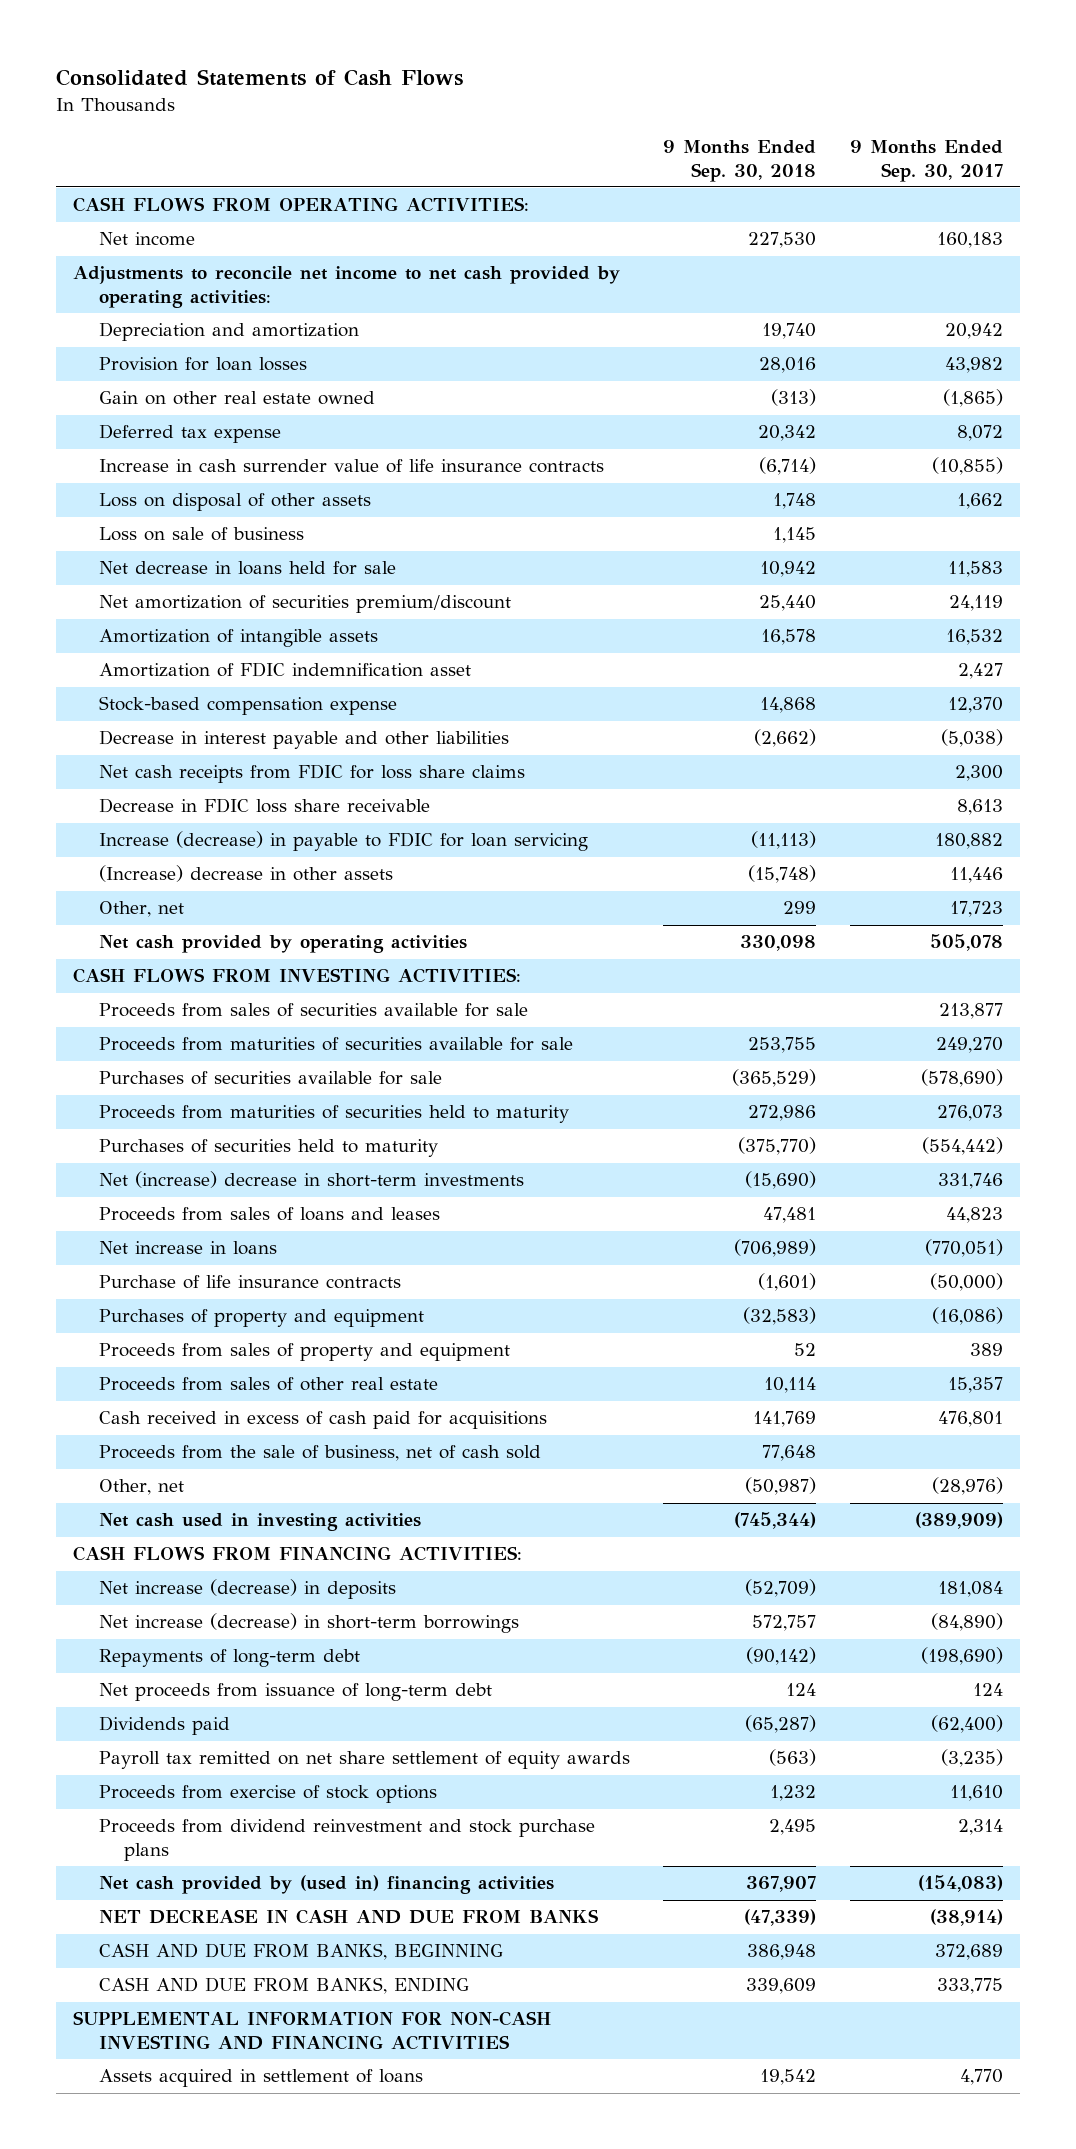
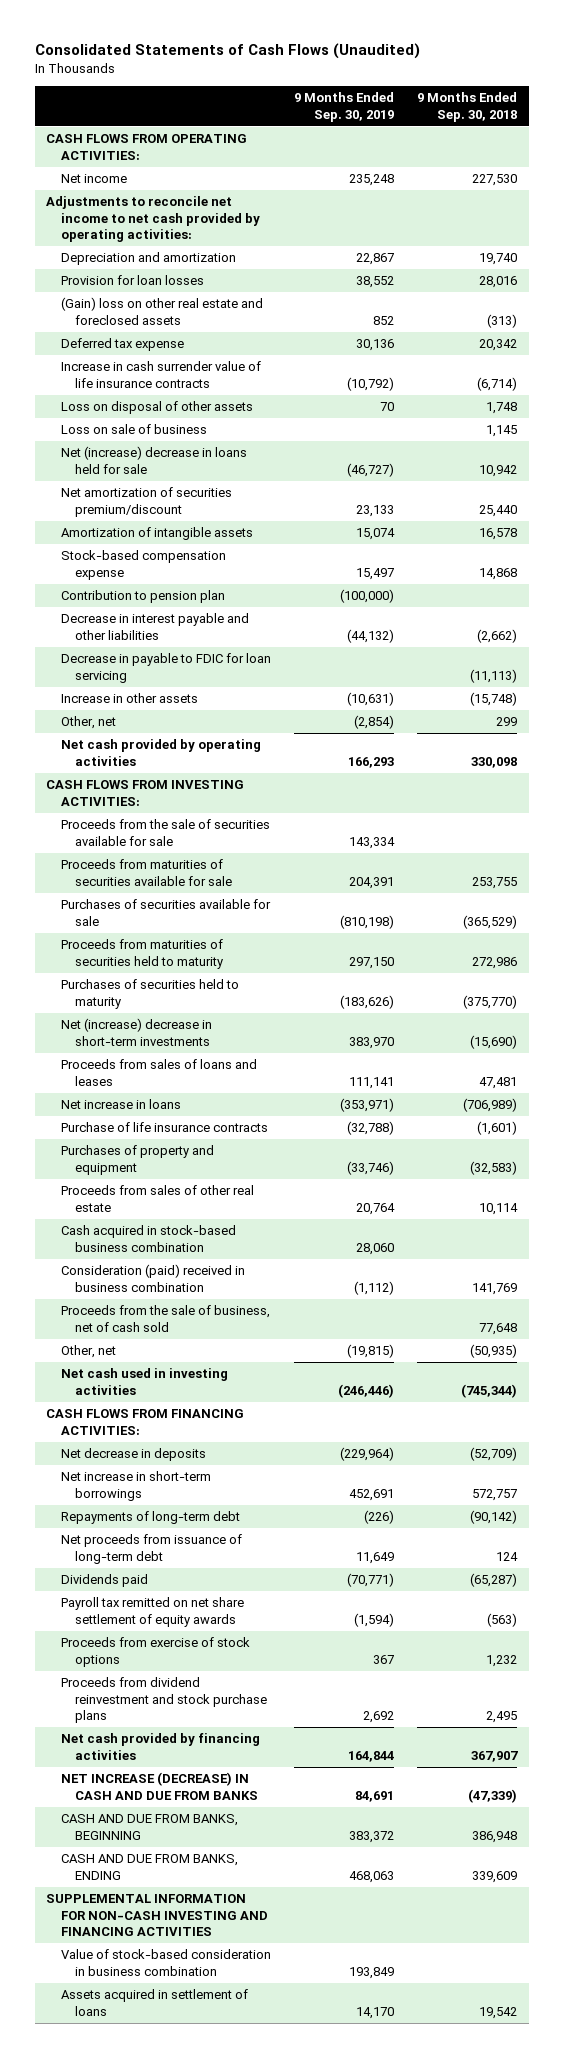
[56,69,464,87] Consolidated Statements of Cash Flows -> [34,43,420,60] Consolidated Statements of Cash Flows (Unaudited)
[850,140,1004,182] 9 Months Ended Sep. 30, 2017 -> none
none -> [293,92,394,122] 9 Months Ended Sep. 30, 2019
[98,391,375,406] Gain on other real estate owned -> [60,297,263,325] (Gain) loss on other real estate and foreclosed assets
[98,561,396,576] Net decrease in loans held for sale -> [60,446,247,474] Net (increase) decrease in loans held for sale
[98,662,471,678] Amortization of FDIC indemnification asset -> none
none -> [60,590,225,604] Contribution to pension plan
[98,764,525,784] Net cash receipts from FDIC for loss share claims -> none
[98,798,430,814] Decrease in FDIC loss share receivable -> none
[98,831,588,852] Increase (decrease) in payable to FDIC for loan servicing -> [60,653,271,683] Decrease in payable to FDIC for loan servicing
[98,865,393,883] (Increase) decrease in other assets -> [60,693,198,704] Increase in other assets
[98,1003,528,1018] Proceeds from sales of securities available for sale -> [60,819,270,846] Proceeds from the sale of securities available for sale
[98,1343,510,1362] Proceeds from sales of property and equipment -> none
none -> [60,1225,236,1252] Cash acquired in stock-based business combination
[98,1411,547,1430] Cash received in excess of cash paid for acquisitions -> [60,1264,245,1292] Consideration (paid) received in business combination
[745,1477,817,1496] (50,987) -> [470,1344,518,1359] (50,935)
[98,1579,396,1600] Net increase (decrease) in deposits -> [60,1448,206,1462] Net decrease in deposits
[98,1613,519,1634] Net increase (decrease) in short-term borrowings -> [60,1471,211,1501] Net increase in short-term borrowings
[98,1875,554,1895] Net cash provided by (used in) financing activities -> [60,1733,260,1760] Net cash provided by financing activities
[98,1909,599,1925] NET DECREASE IN CASH AND DUE FROM BANKS -> [60,1772,258,1800] NET INCREASE (DECREASE) IN CASH AND DUE FROM BANKS
none -> [60,1949,271,1976] Value of stock-based consideration in business combination

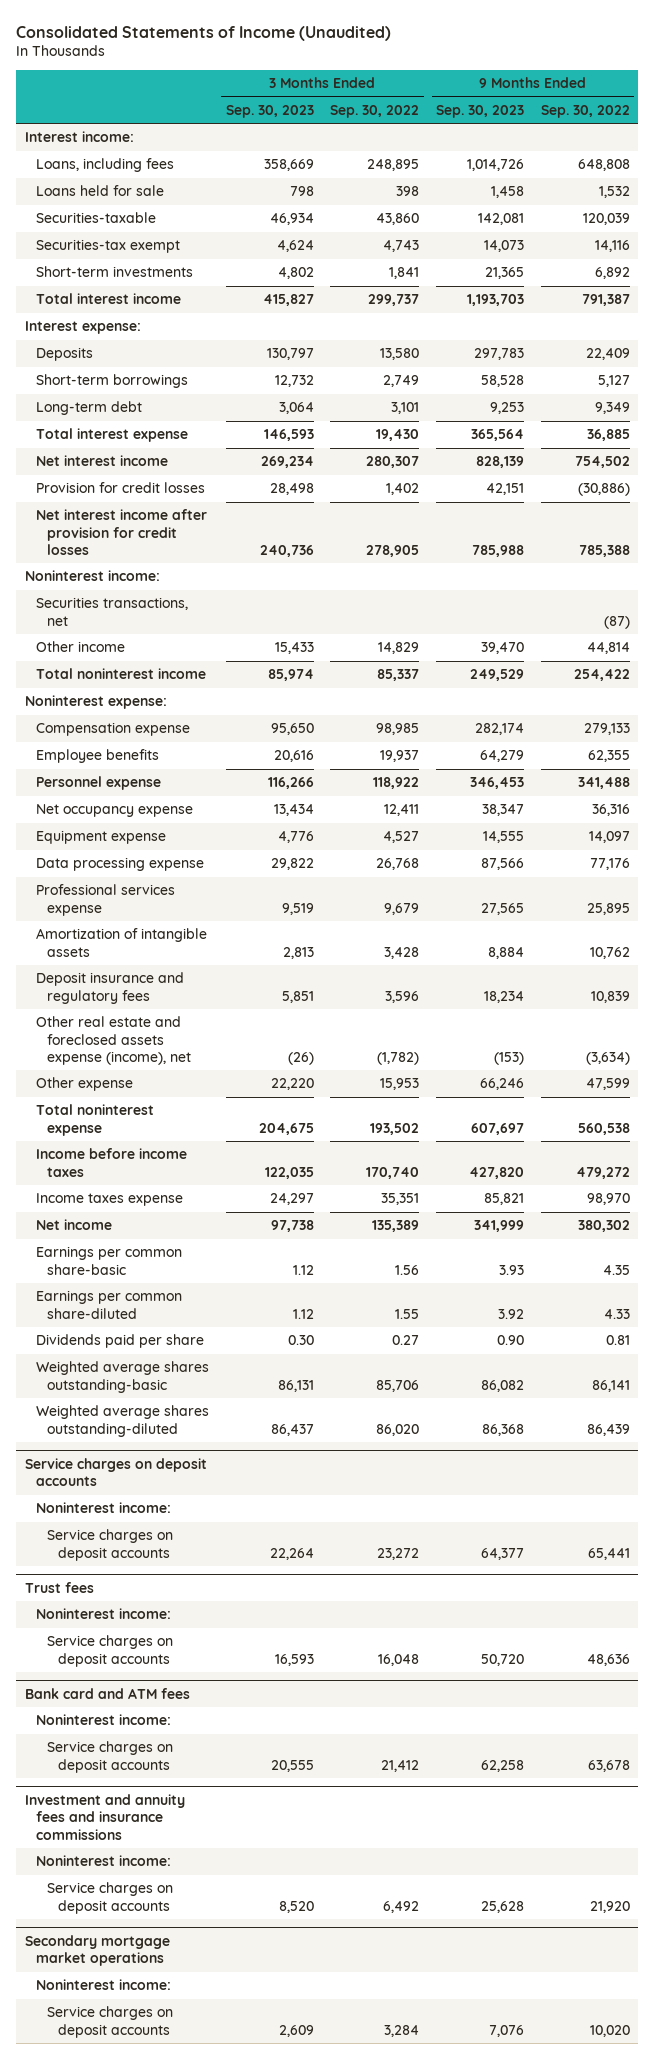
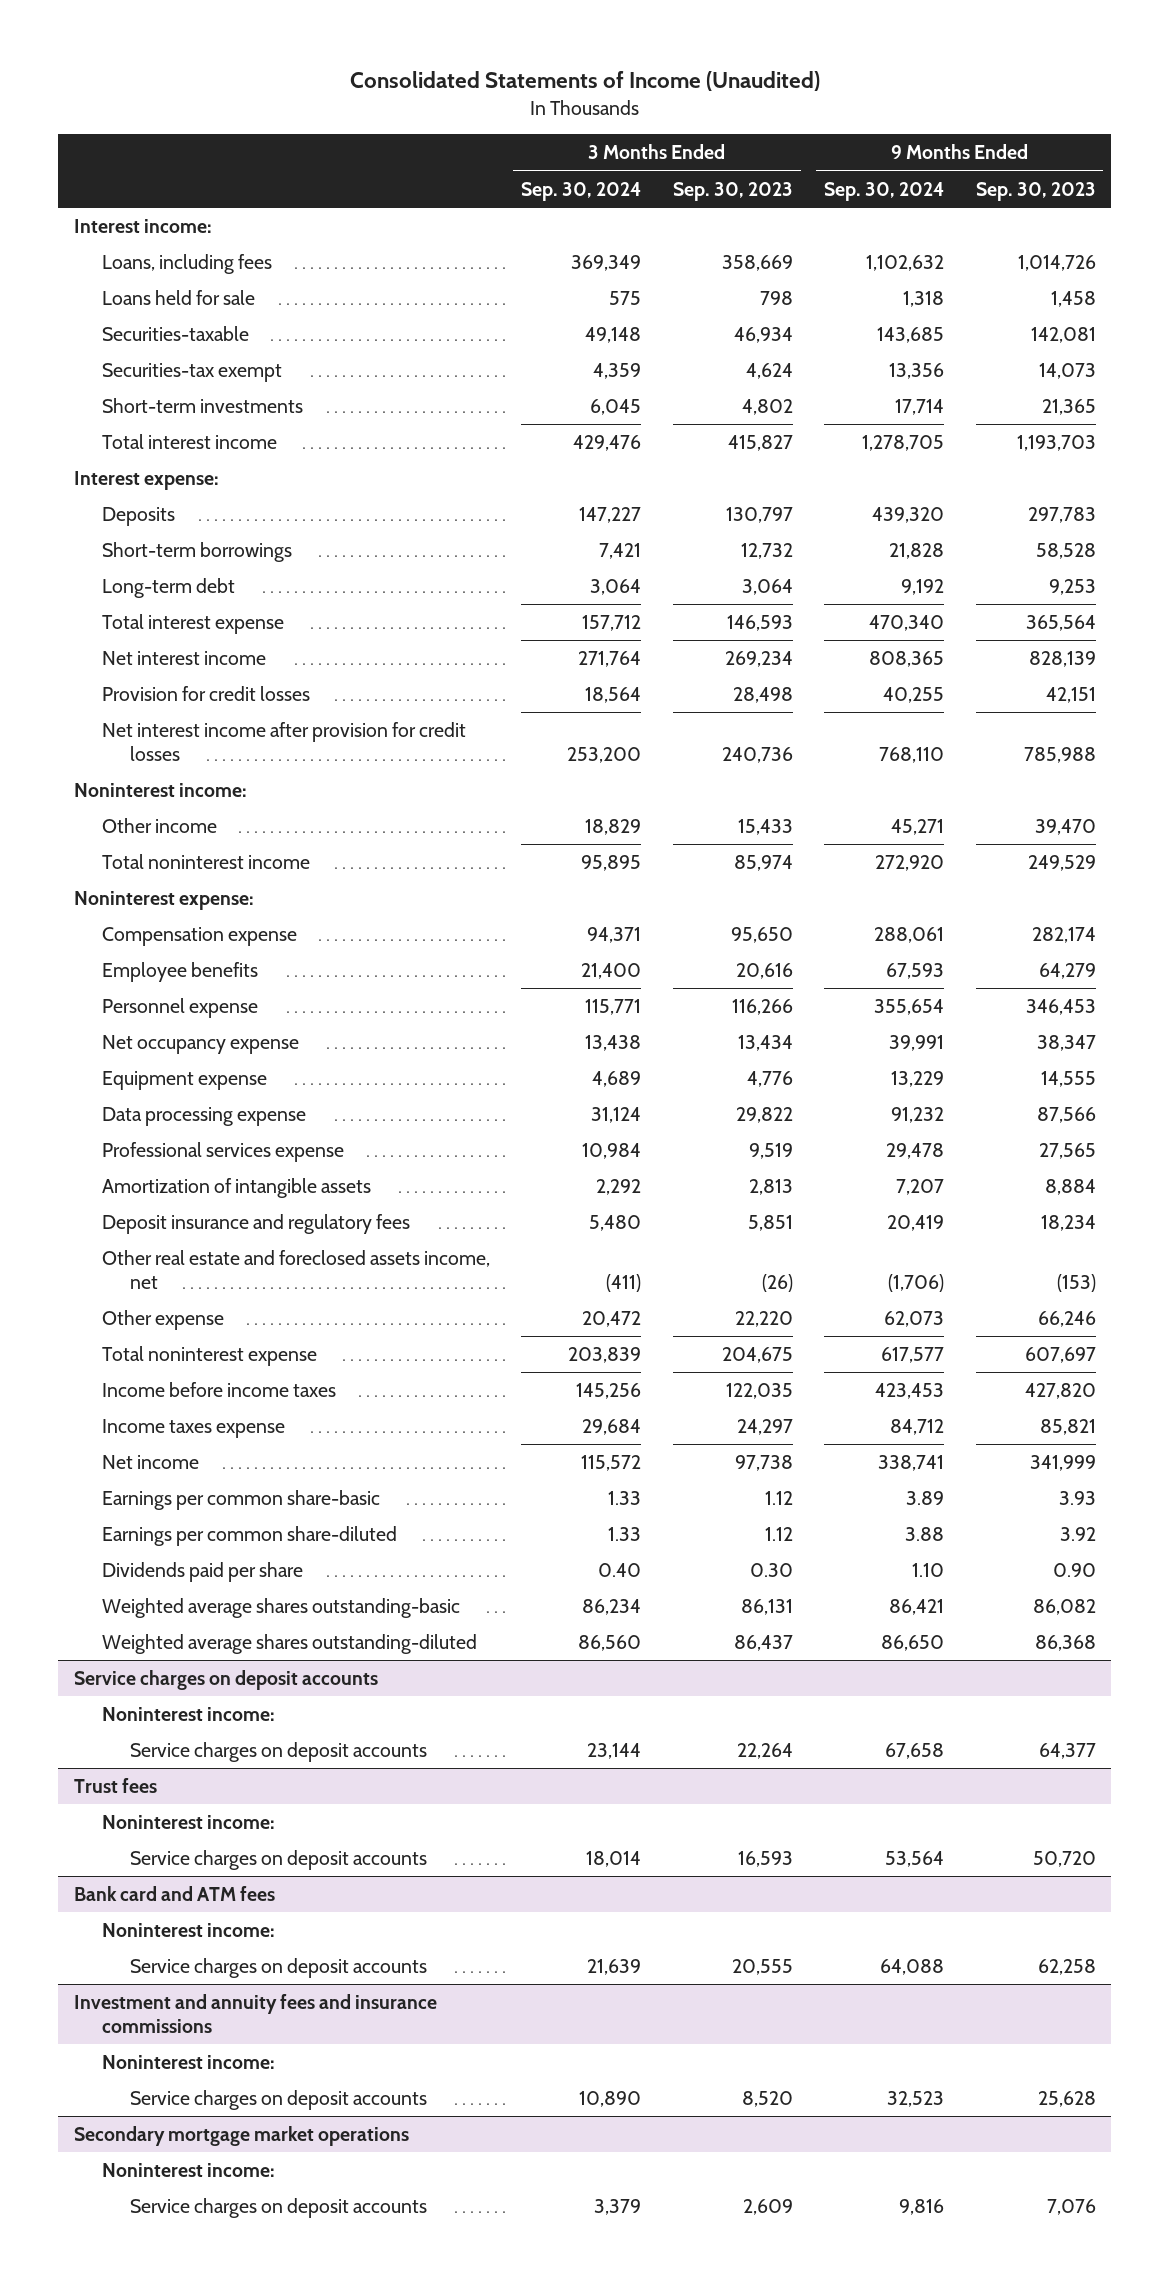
[330,105,420,119] Sep. 30, 2022 -> none
[540,105,630,119] Sep. 30, 2022 -> none
none -> [521,181,642,201] Sep. 30, 2024
none -> [824,181,945,201] Sep. 30, 2024
[35,597,188,626] Securities transactions, net -> none
[35,1016,191,1066] Other real estate and foreclosed assets expense (income), net -> [101,1250,490,1290] Other real estate and foreclosed assets income, net

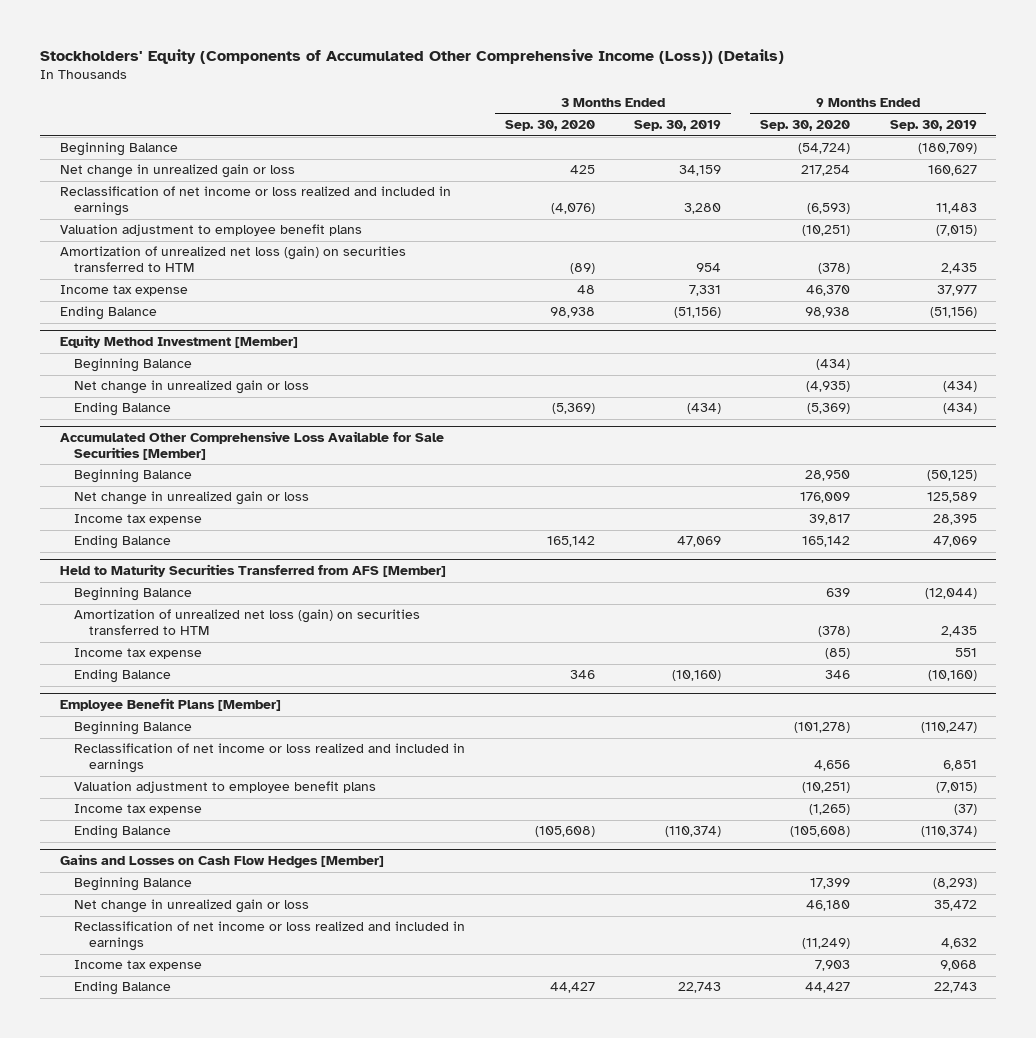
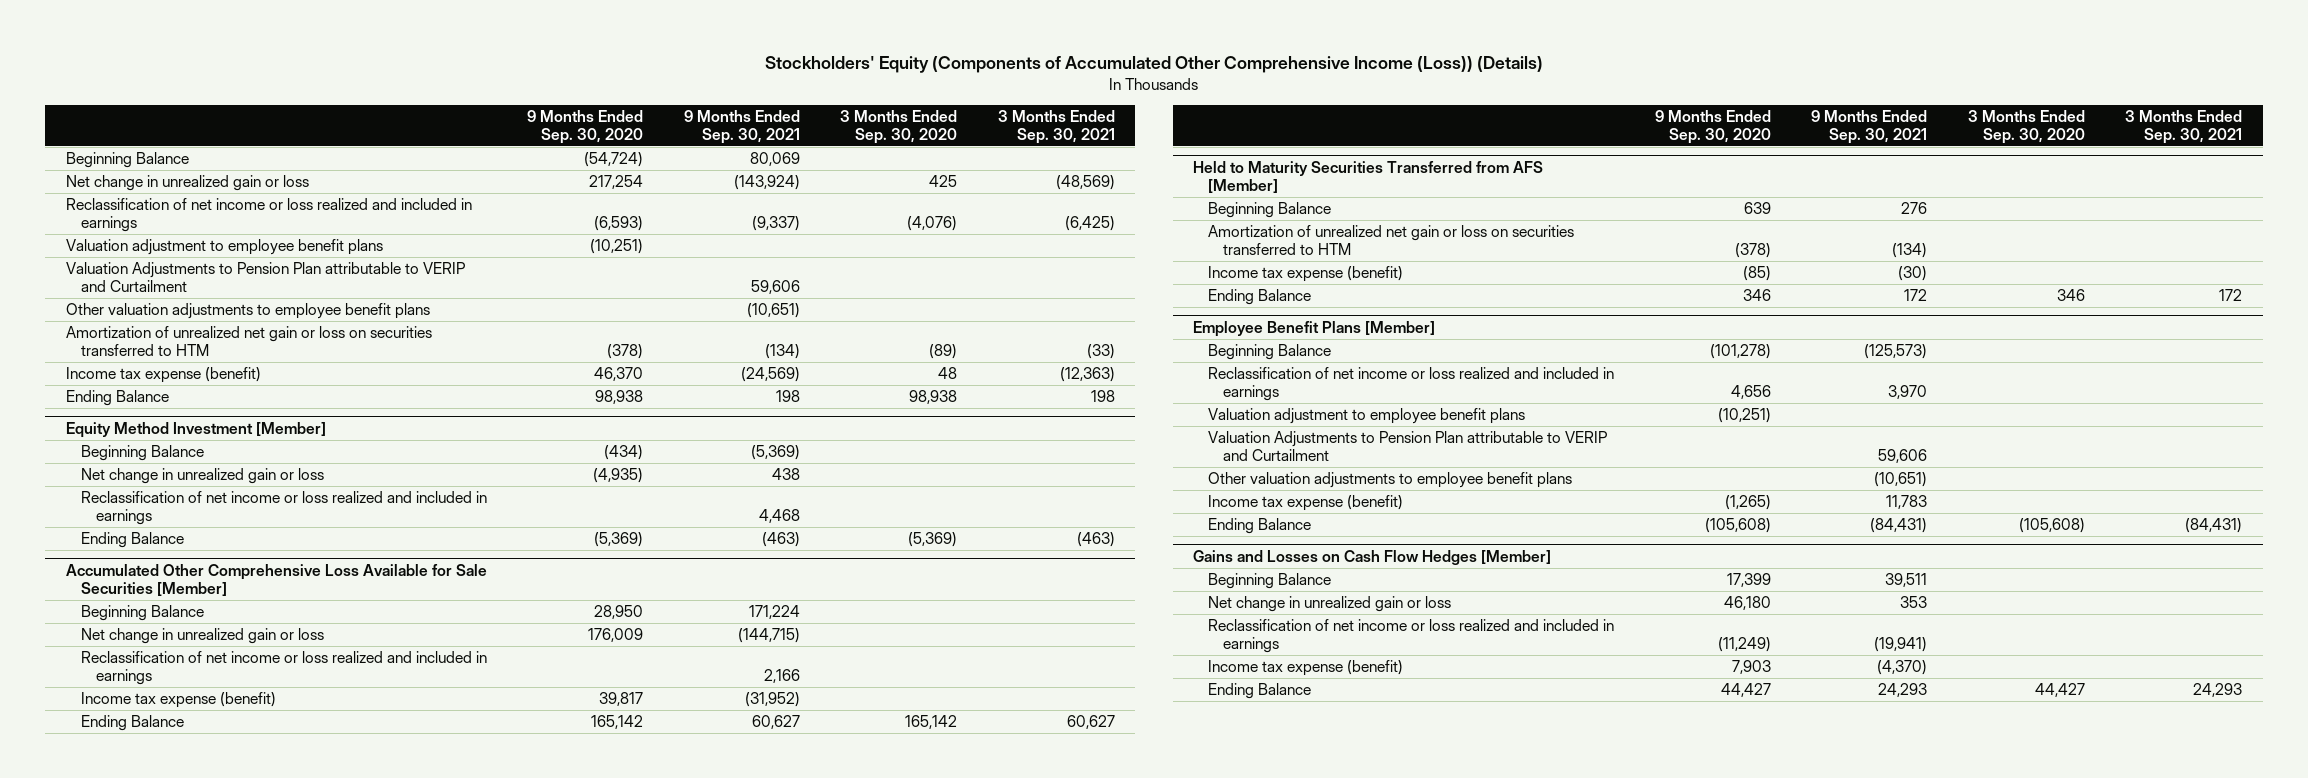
[633,120,721,132] Sep. 30, 2019 -> none
[889,120,977,132] Sep. 30, 2019 -> none
none -> [683,109,800,144] 9 Months Ended Sep. 30, 2021
none -> [997,109,1115,144] 3 Months Ended Sep. 30, 2021
none -> [65,261,465,292] Valuation Adjustments to Pension Plan attributable to VERIP and Curtailment
none -> [65,302,430,319] Other valuation adjustments to employee benefit plans
[59,246,406,273] Amortization of unrealized net loss (gain) on securities transferred to HTM -> [65,325,432,356] Amortization of unrealized net gain or loss on securities transferred to HTM
[59,285,188,297] Income tax expense -> [65,366,261,383] Income tax expense (benefit)
none -> [80,490,487,525] Reclassification of net income or loss realized and included in earnings
none -> [80,650,487,685] Reclassification of net income or loss realized and included in earnings
[74,514,203,526] Income tax expense -> [80,691,276,708] Income tax expense (benefit)
[74,609,421,636] Amortization of unrealized net loss (gain) on securities transferred to HTM -> [1208,224,1575,255] Amortization of unrealized net gain or loss on securities transferred to HTM
[74,648,203,660] Income tax expense -> [1208,265,1404,282] Income tax expense (benefit)
none -> [1208,430,1608,461] Valuation Adjustments to Pension Plan attributable to VERIP and Curtailment
none -> [1208,471,1573,488] Other valuation adjustments to employee benefit plans
[74,804,203,816] Income tax expense -> [1208,494,1404,511] Income tax expense (benefit)
[74,960,203,972] Income tax expense -> [1208,659,1404,676] Income tax expense (benefit)

